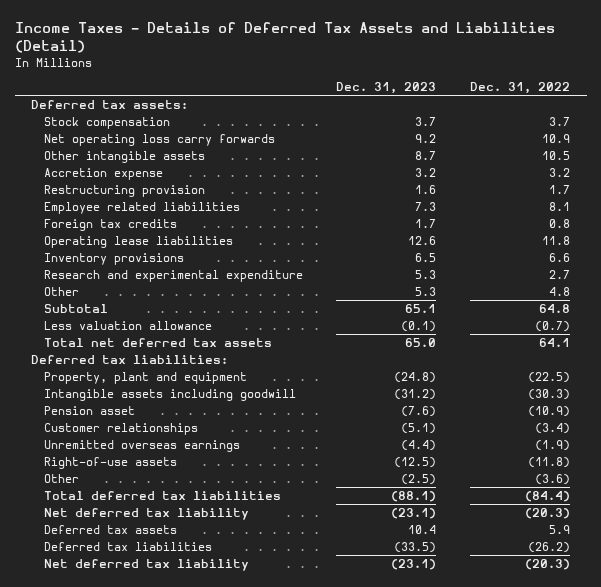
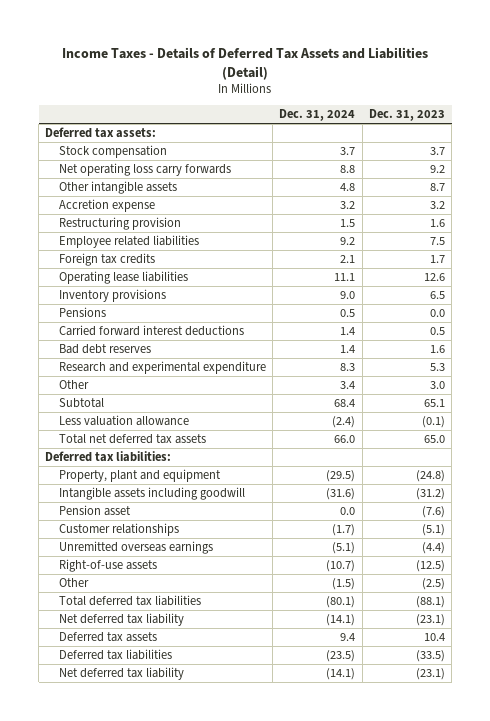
[469,82,570,95] Dec. 31, 2022 -> none
none -> [279,109,356,122] Dec. 31, 2024
[415,202,437,212] 7.3 -> [429,236,445,245] 7.5
none -> [58,306,106,317] Pensions
none -> [58,324,244,336] Carried forward interest deductions
none -> [58,343,151,354] Bad debt reserves
[415,287,437,297] 5.3 -> [429,380,445,389] 3.0

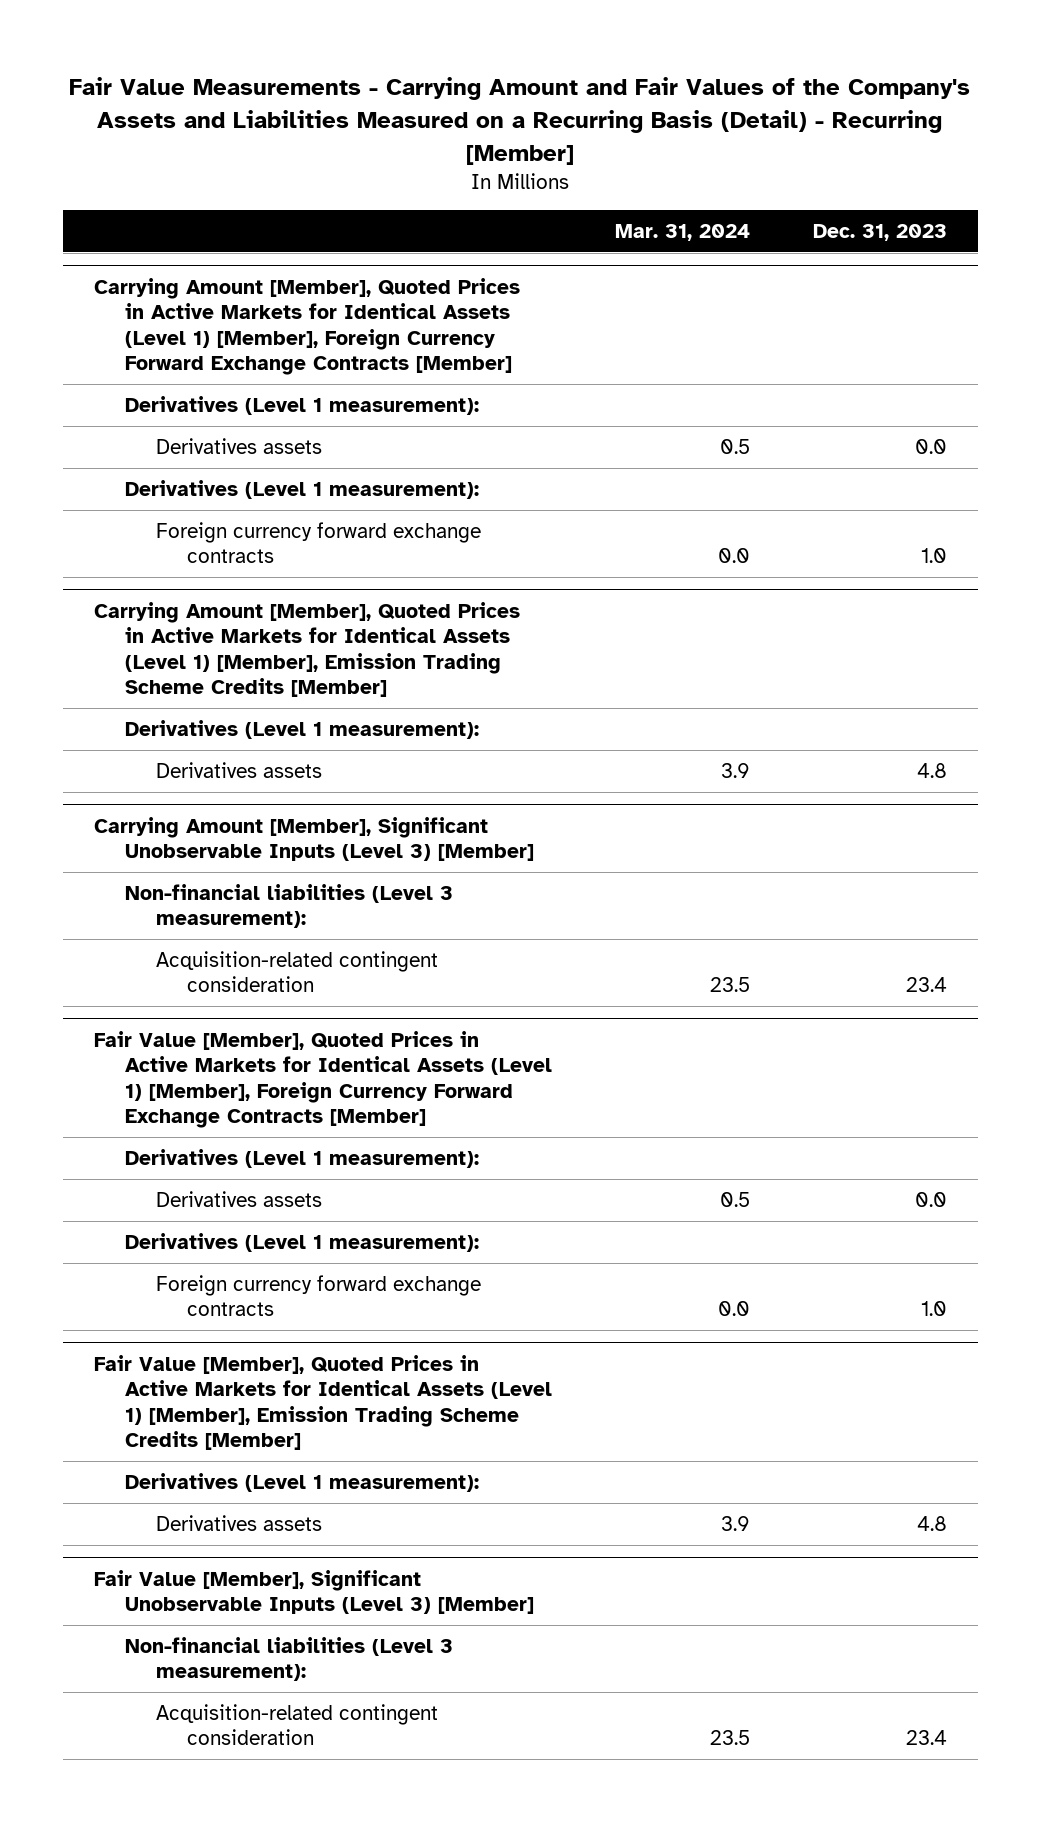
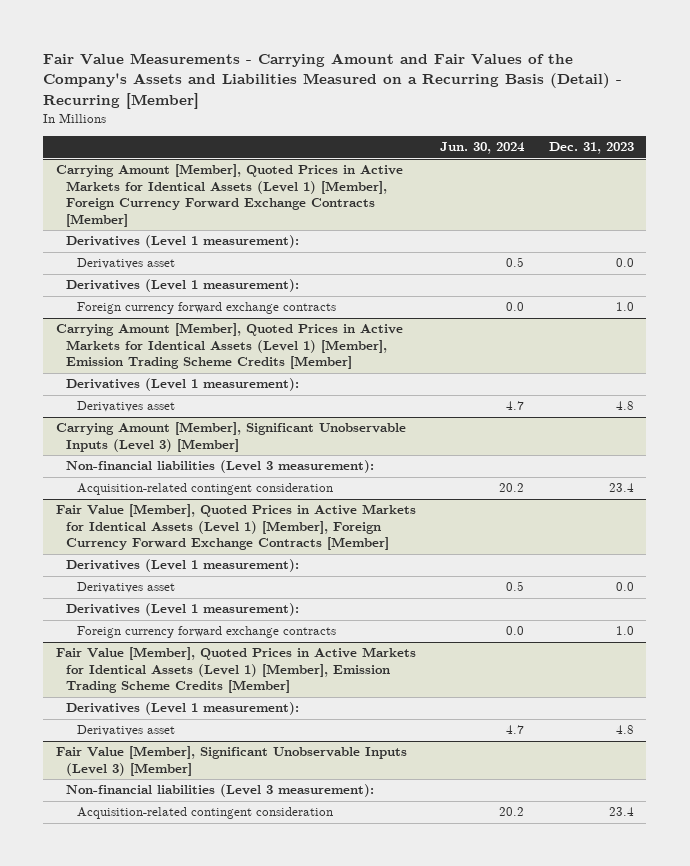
[614,224,750,242] Mar. 31, 2024 -> none
none -> [440,142,526,155] Jun. 30, 2024
[156,437,323,454] Derivatives assets -> [77,258,176,270] Derivatives asset
[156,761,323,778] Derivatives assets -> [77,401,176,413] Derivatives asset
[156,1190,323,1207] Derivatives assets -> [77,582,176,594] Derivatives asset
[156,1514,323,1531] Derivatives assets -> [77,725,176,737] Derivatives asset

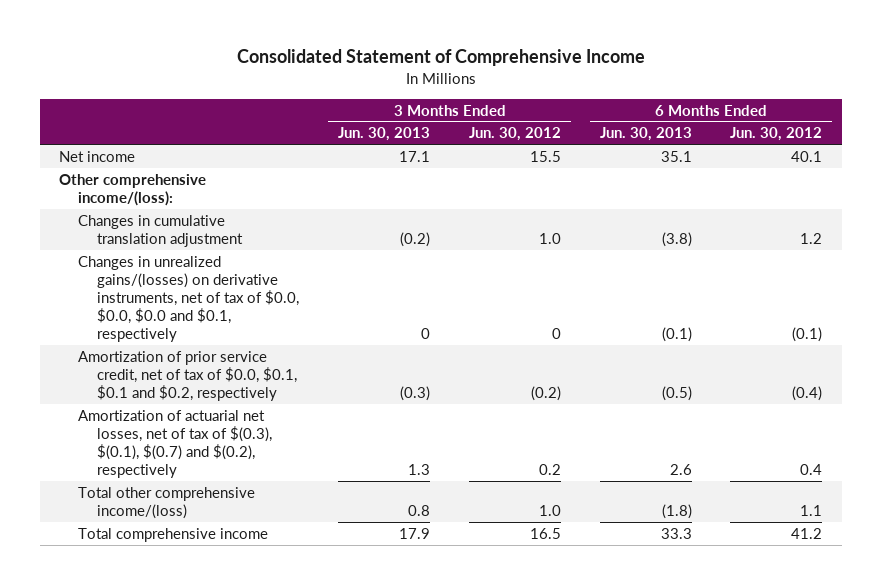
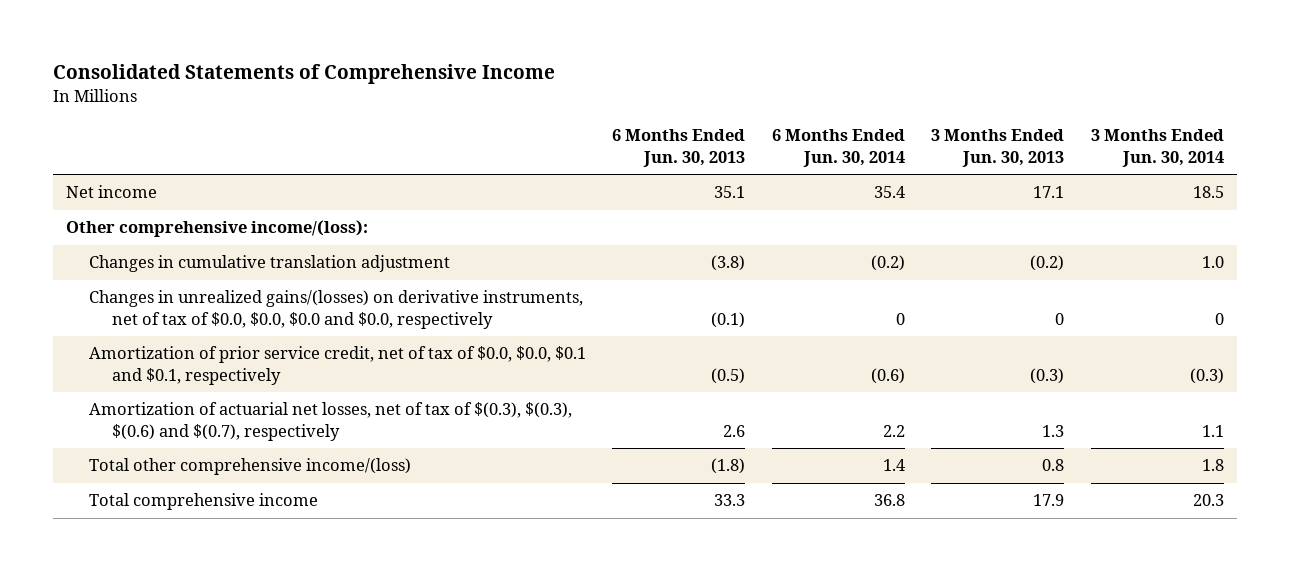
[236,49,645,67] Consolidated Statement of Comprehensive Income -> [53,64,556,85] Consolidated Statements of Comprehensive Income
[468,127,561,142] Jun. 30, 2012 -> none
[730,127,823,142] Jun. 30, 2012 -> none
none -> [771,129,905,167] 6 Months Ended Jun. 30, 2014
none -> [1090,129,1224,167] 3 Months Ended Jun. 30, 2014
[78,255,300,343] Changes in unrealized gains/(losses) on derivative instruments, net of tax of $0.0, $0.0, $0.0 and $0.1, respectively -> [89,290,584,329] Changes in unrealized gains/(losses) on derivative instruments, net of tax of $0.0, $0.0, $0.0 and $0.0, respectively
[78,350,298,402] Amortization of prior service credit, net of tax of $0.0, $0.1, $0.1 and $0.2, respectively -> [89,346,587,385] Amortization of prior service credit, net of tax of $0.0, $0.0, $0.1 and $0.1, respectively
[78,409,273,479] Amortization of actuarial net losses, net of tax of $(0.3), $(0.1), $(0.7) and $(0.2), respectively -> [89,402,573,441] Amortization of actuarial net losses, net of tax of $(0.3), $(0.3), $(0.6) and $(0.7), respectively

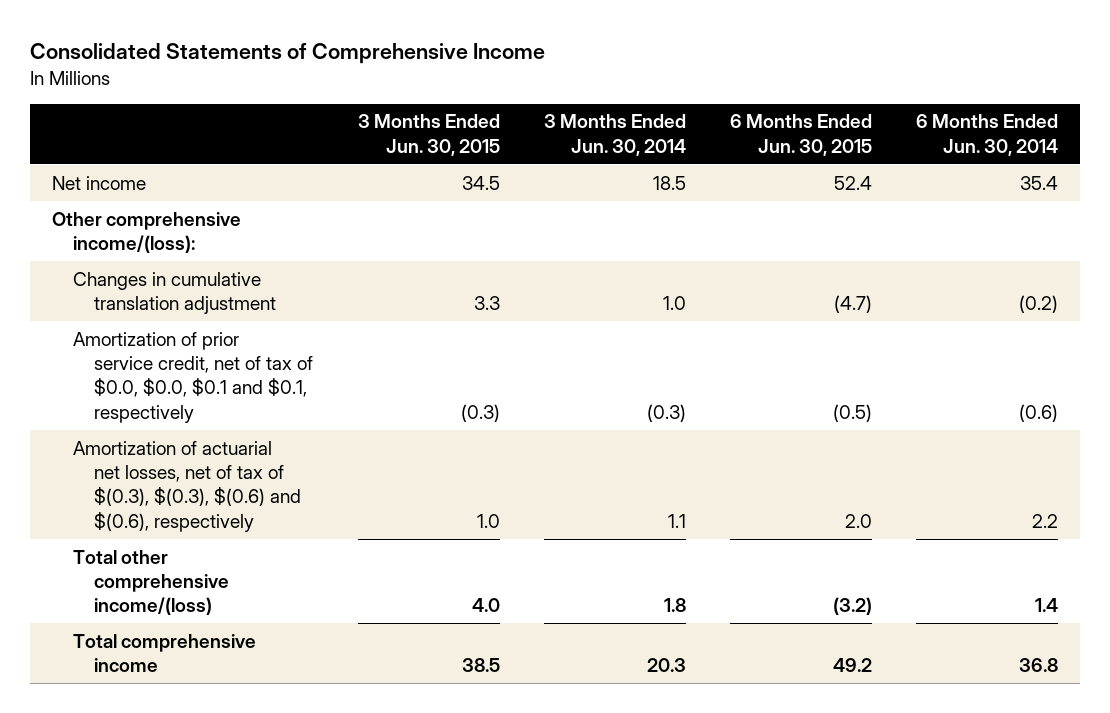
[612,129,746,167] 6 Months Ended Jun. 30, 2013 -> none
[931,129,1065,167] 3 Months Ended Jun. 30, 2013 -> none
none -> [357,114,500,156] 3 Months Ended Jun. 30, 2015
none -> [730,114,873,156] 6 Months Ended Jun. 30, 2015
[89,290,584,329] Changes in unrealized gains/(losses) on derivative instruments, net of tax of $0.0, $0.0, $0.0 and $0.0, respectively -> none
[89,402,573,441] Amortization of actuarial net losses, net of tax of $(0.3), $(0.3), $(0.6) and $(0.7), respectively -> [73,440,302,532] Amortization of actuarial net losses, net of tax of $(0.3), $(0.3), $(0.6) and $(0.6), respectively

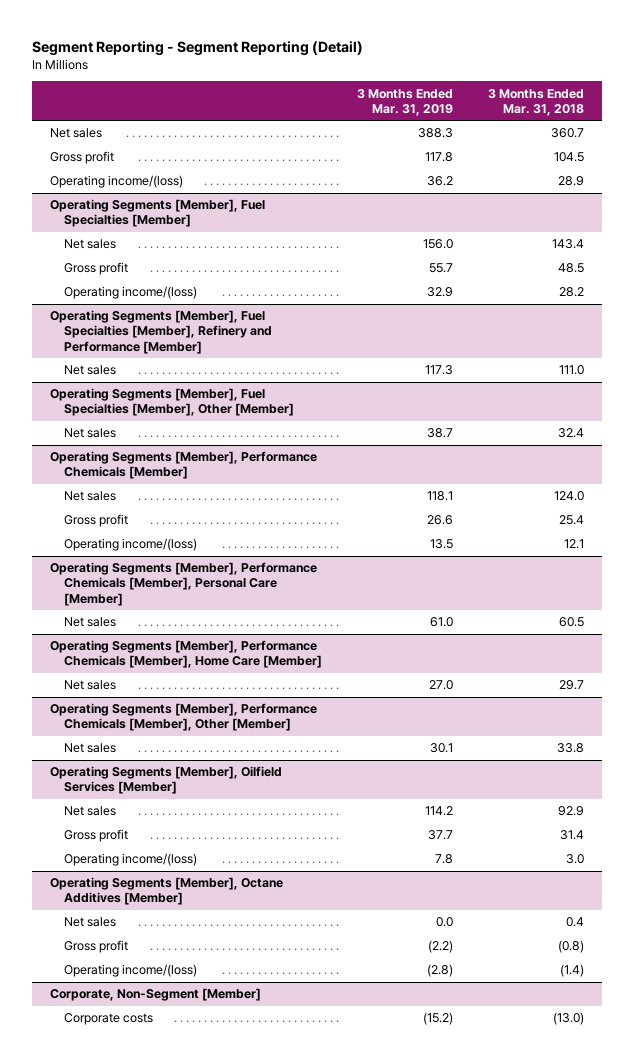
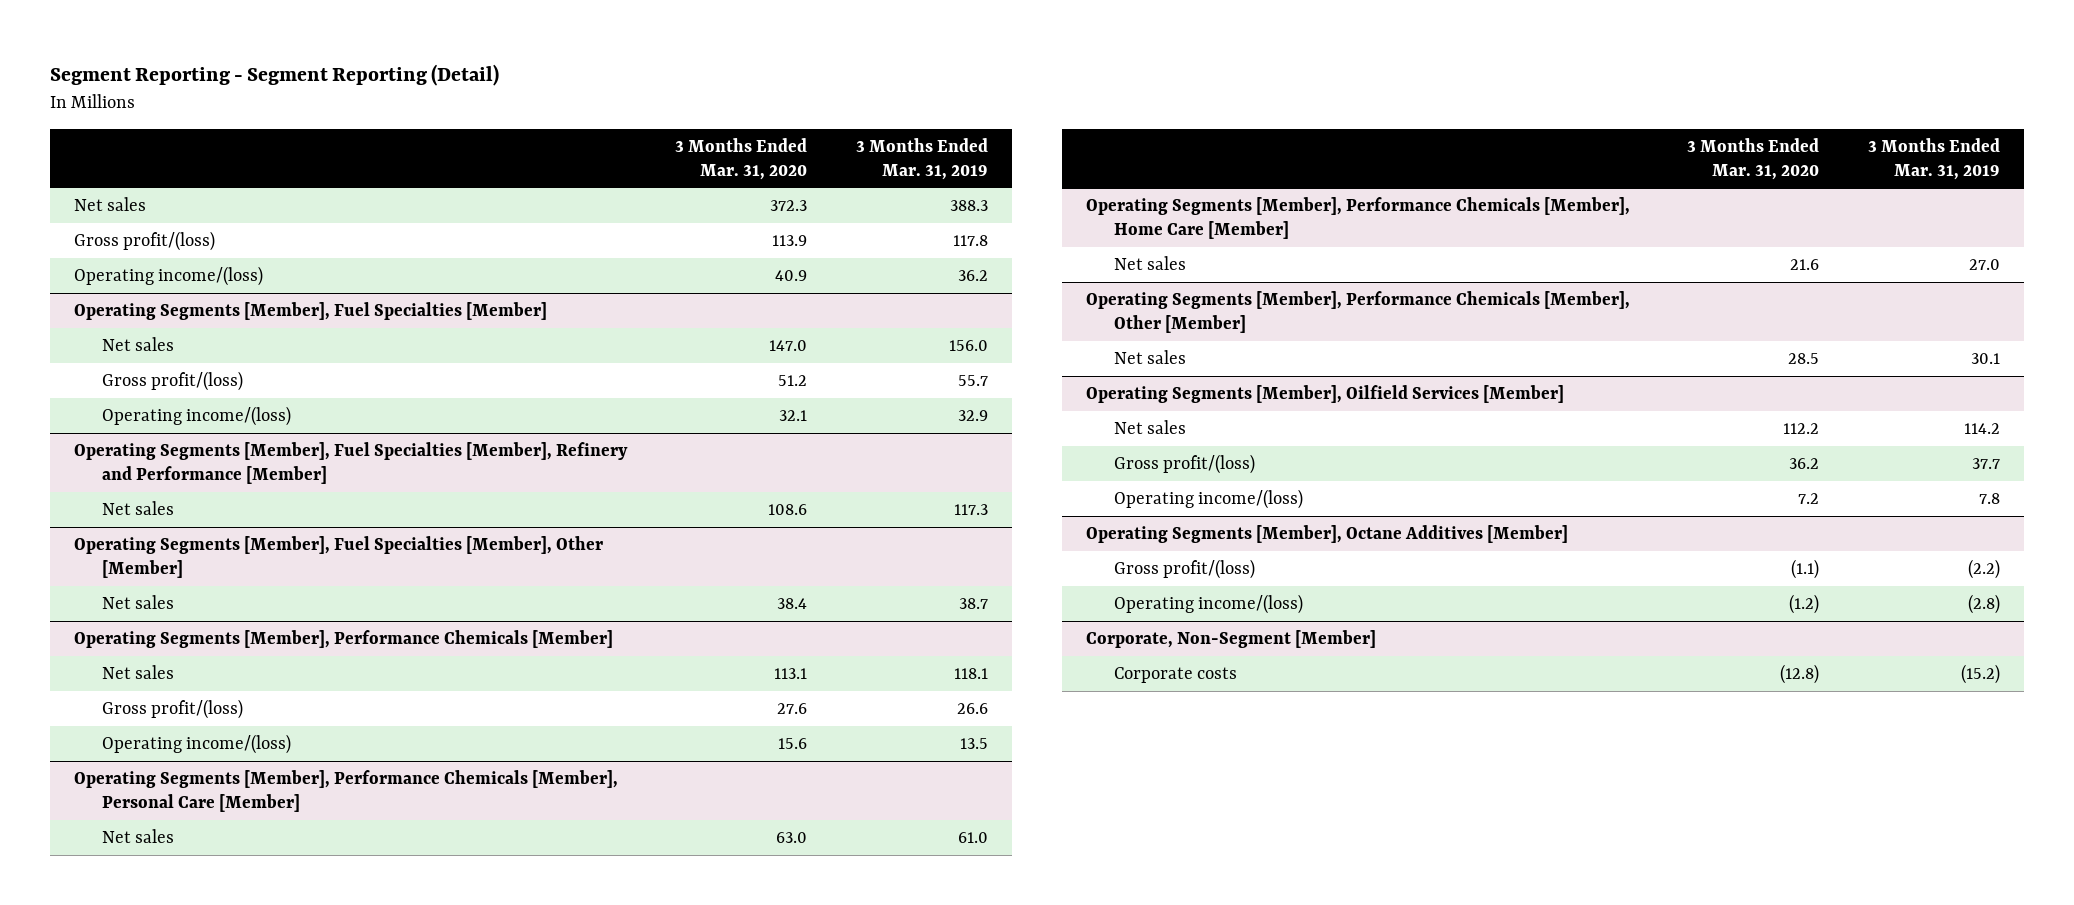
[488,88,585,116] 3 Months Ended Mar. 31, 2018 -> none
none -> [675,137,808,180] 3 Months Ended Mar. 31, 2020
[49,151,114,165] Gross profit -> [74,231,216,252] Gross profit/(loss)
[63,262,128,276] Gross profit -> [102,371,244,392] Gross profit/(loss)
[63,514,128,528] Gross profit -> [102,699,244,720] Gross profit/(loss)
[63,829,128,843] Gross profit -> [1114,454,1256,475] Gross profit/(loss)
[63,917,116,928] Net sales -> none
[63,940,128,954] Gross profit -> [1114,559,1256,580] Gross profit/(loss)

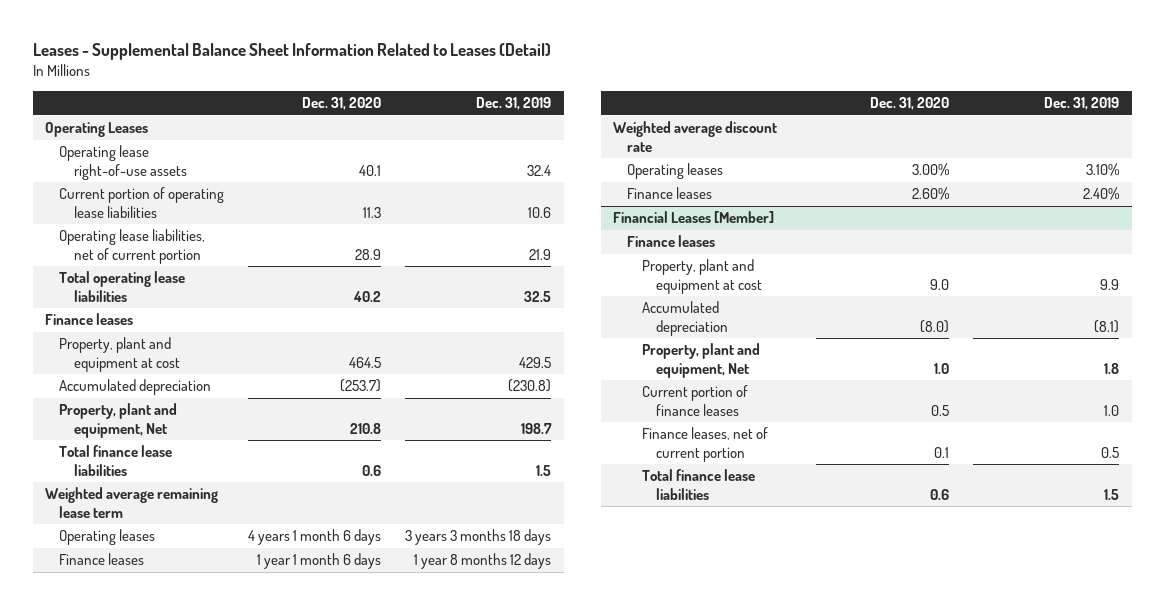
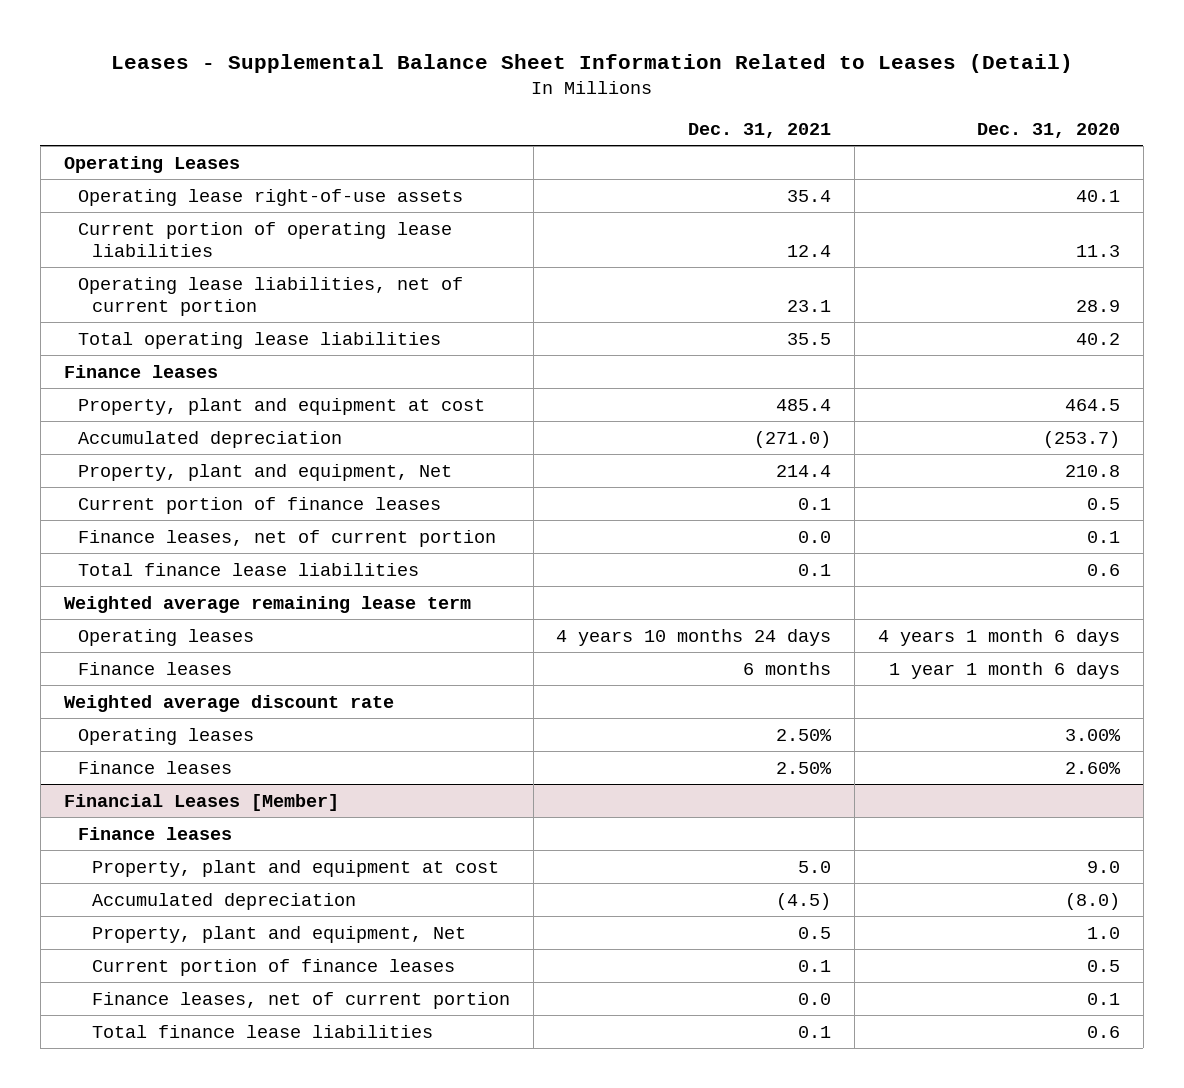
[476,97,552,111] Dec. 31, 2019 -> none
none -> [688,122,832,138] Dec. 31, 2021
none -> [77,496,441,514] Current portion of finance leases
none -> [77,529,496,547] Finance leases, net of current portion

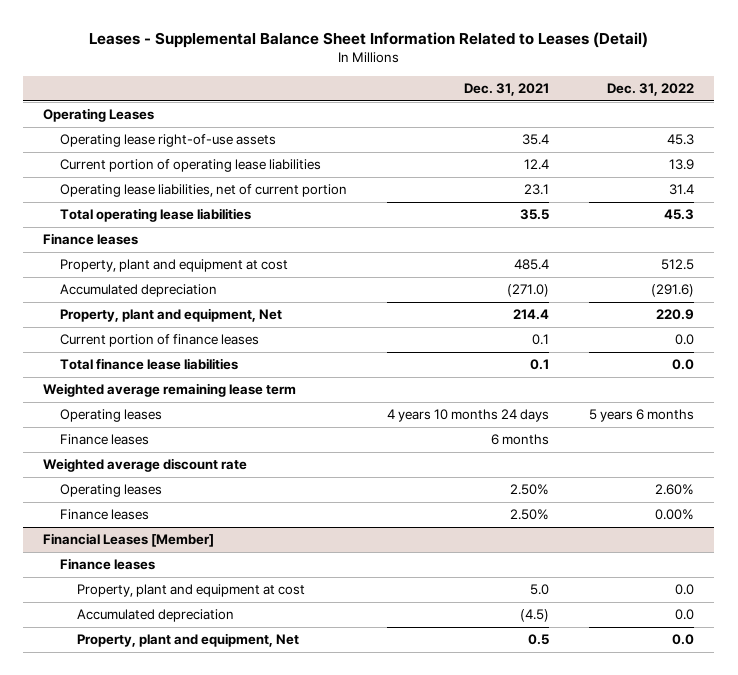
[977,122,1121,138] Dec. 31, 2020 -> none
none -> [607,83,695,97] Dec. 31, 2022
[77,529,496,547] Finance leases, net of current portion -> none
[91,958,455,976] Current portion of finance leases -> none
[91,991,510,1009] Finance leases, net of current portion -> none
[91,1024,433,1038] Total finance lease liabilities -> none

